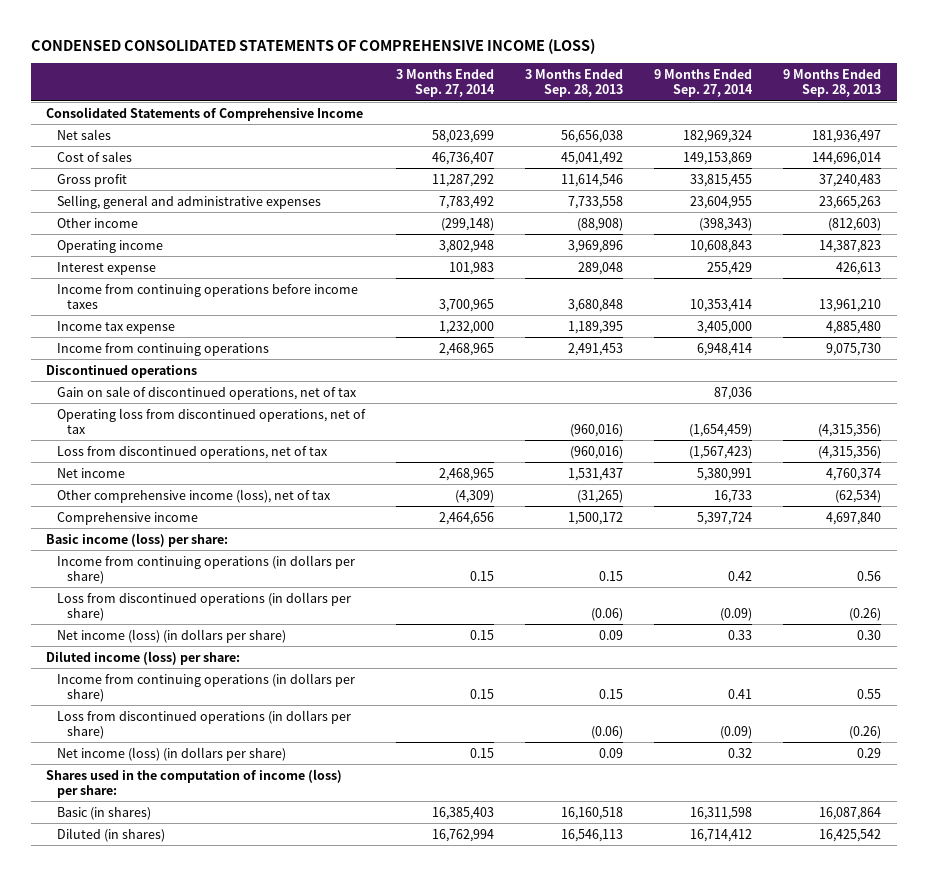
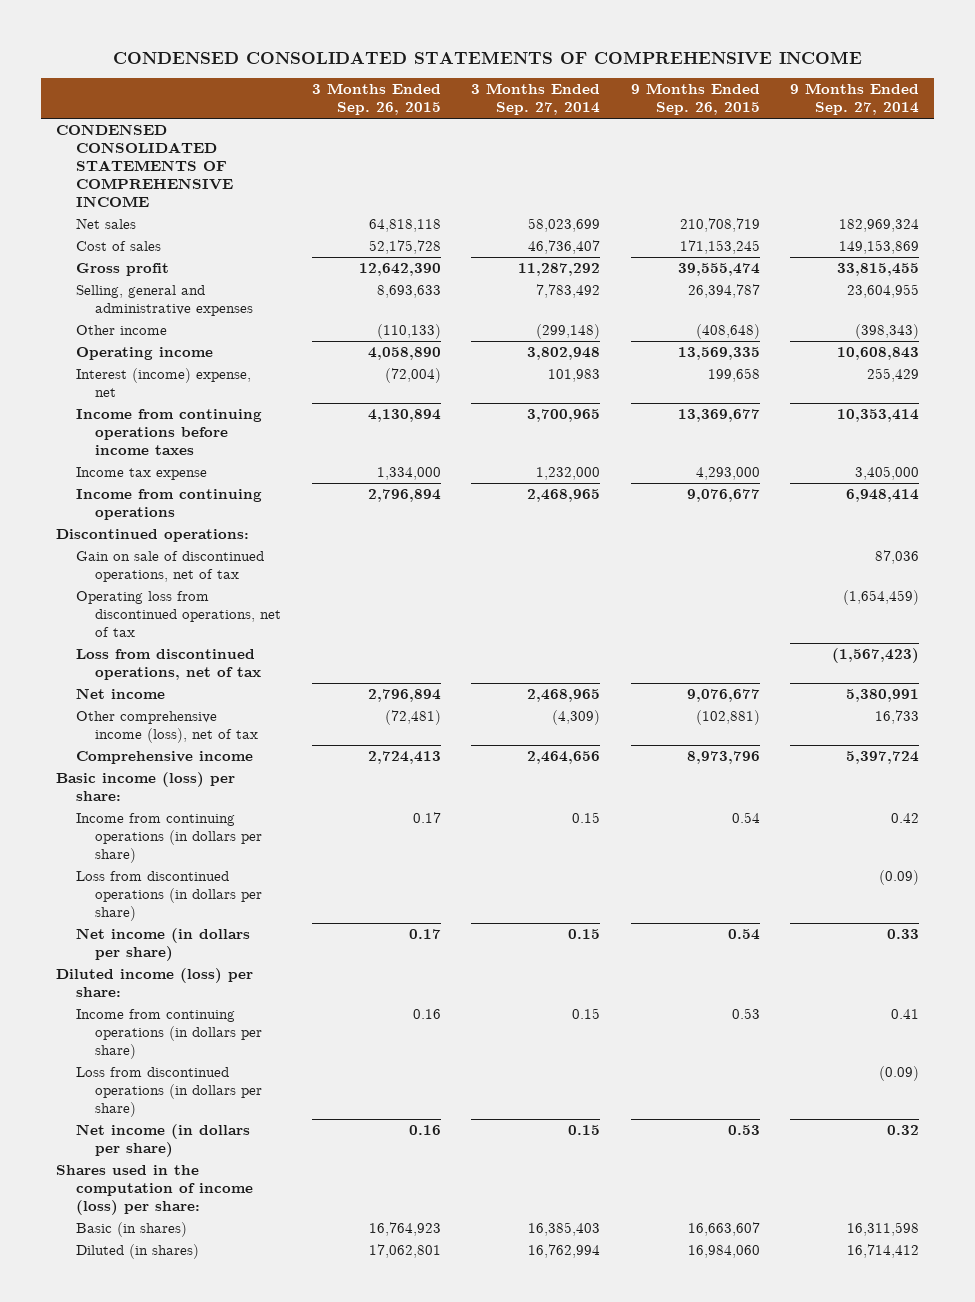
[30,38,595,54] CONDENSED CONSOLIDATED STATEMENTS OF COMPREHENSIVE INCOME (LOSS) -> [112,50,862,64] CONDENSED CONSOLIDATED STATEMENTS OF COMPREHENSIVE INCOME
[525,68,624,98] 3 Months Ended Sep. 28, 2013 -> none
[783,68,882,98] 9 Months Ended Sep. 28, 2013 -> none
none -> [311,83,441,116] 3 Months Ended Sep. 26, 2015
none -> [630,83,760,116] 9 Months Ended Sep. 26, 2015
[46,106,364,121] Consolidated Statements of Comprehensive Income -> [56,124,233,207] CONDENSED CONSOLIDATED STATEMENTS OF COMPREHENSIVE INCOME
[56,261,156,275] Interest expense -> [75,368,251,398] Interest (income) expense, net
[46,364,198,378] Discontinued operations -> [56,529,250,543] Discontinued operations:
[56,628,286,643] Net income (loss) (in dollars per share) -> [75,928,250,962] Net income (in dollars per share)
[56,746,286,761] Net income (loss) (in dollars per share) -> [75,1124,250,1158] Net income (in dollars per share)

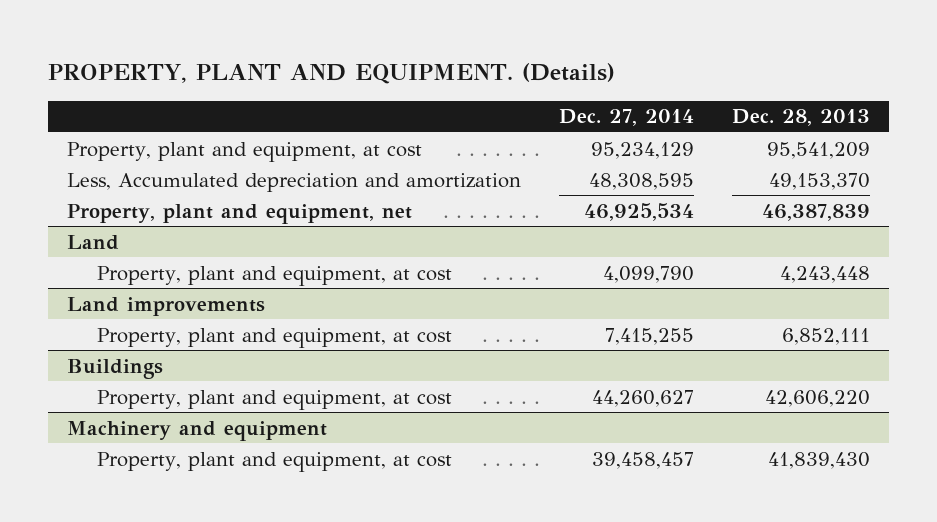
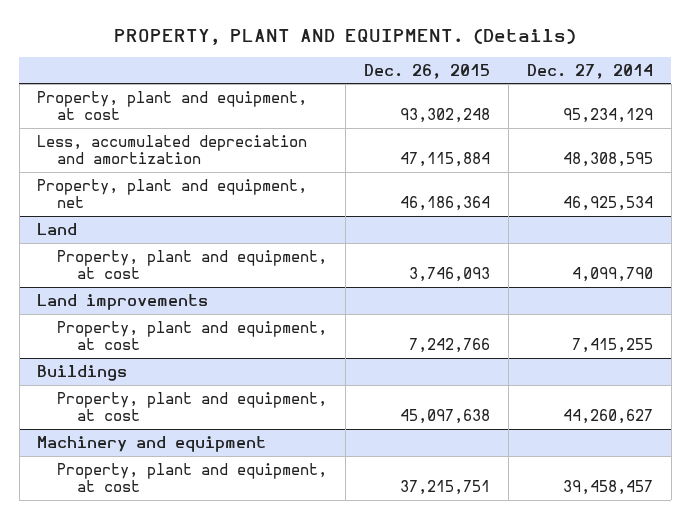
[731,109,870,127] Dec. 28, 2013 -> none
none -> [363,63,490,79] Dec. 26, 2015
[67,172,522,192] Less, Accumulated depreciation and amortization -> [37,134,308,165] Less, accumulated depreciation and amortization

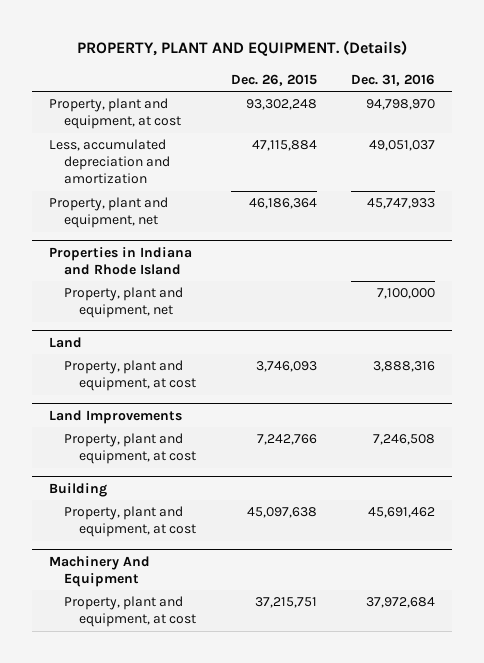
[526,63,653,79] Dec. 27, 2014 -> none
none -> [351,73,436,86] Dec. 31, 2016
none -> [49,246,193,275] Properties in Indiana and Rhode Island
none -> [64,287,184,319] Property, plant and equipment, net
[37,293,209,310] Land improvements -> [49,409,183,424] Land Improvements
[37,364,128,381] Buildings -> [49,482,108,497] Building
[37,435,267,452] Machinery and equipment -> [49,555,151,587] Machinery And Equipment

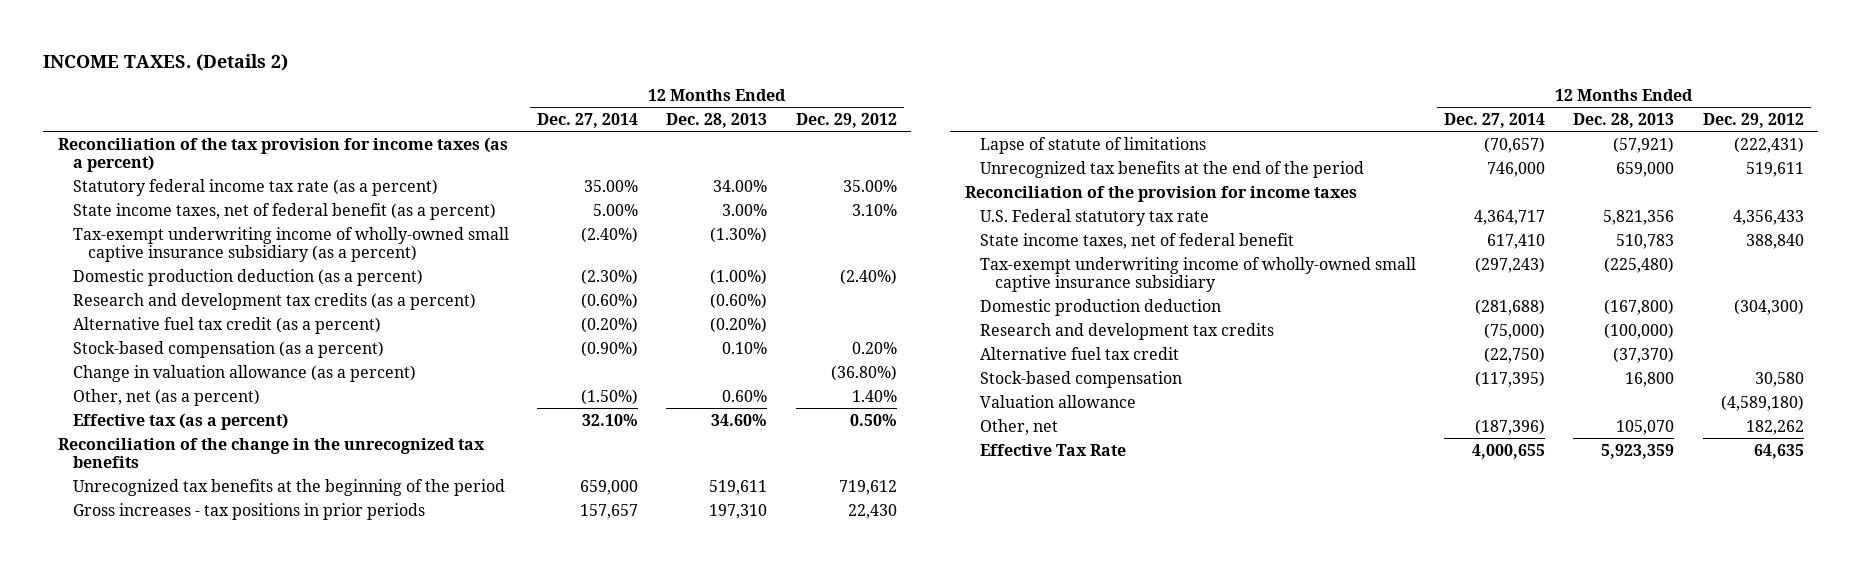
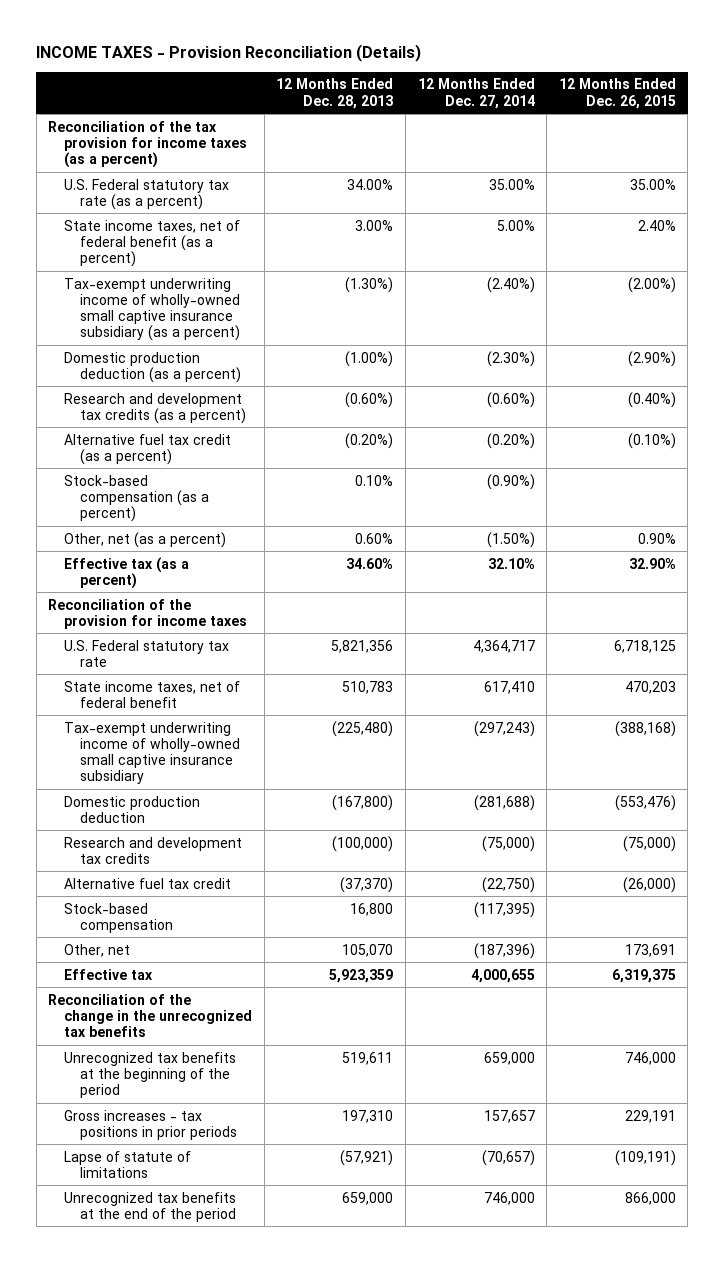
[43,53,289,71] INCOME TAXES. (Details 2) -> [36,43,422,62] INCOME TAXES - Provision Reconciliation (Details)
[795,113,897,129] Dec. 29, 2012 -> none
none -> [558,78,676,109] 12 Months Ended Dec. 26, 2015
[72,178,438,196] Statutory federal income tax rate (as a percent) -> [64,178,230,210] U.S. Federal statutory tax rate (as a percent)
[72,364,416,382] Change in valuation allowance (as a percent) -> none
[979,394,1136,408] Valuation allowance -> none
[979,443,1126,456] Effective Tax Rate -> [64,968,154,980] Effective tax
[57,437,485,468] Reconciliation of the change in the unrecognized tax benefits -> [48,993,253,1038] Reconciliation of the change in the unrecognized tax benefits
[72,478,505,496] Unrecognized tax benefits at the beginning of the period -> [64,1051,237,1099] Unrecognized tax benefits at the beginning of the period
[72,502,425,520] Gross increases - tax positions in prior periods -> [64,1109,238,1140] Gross increases - tax positions in prior periods
[979,136,1206,154] Lapse of statute of limitations -> [64,1150,192,1178] Lapse of statute of limitations
[979,160,1364,178] Unrecognized tax benefits at the end of the period -> [64,1191,237,1222] Unrecognized tax benefits at the end of the period

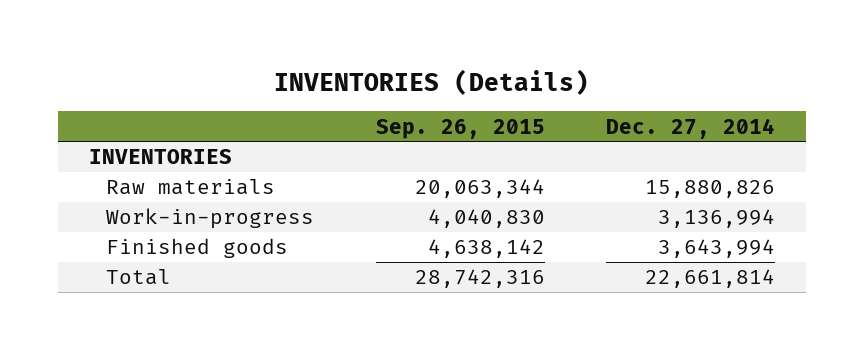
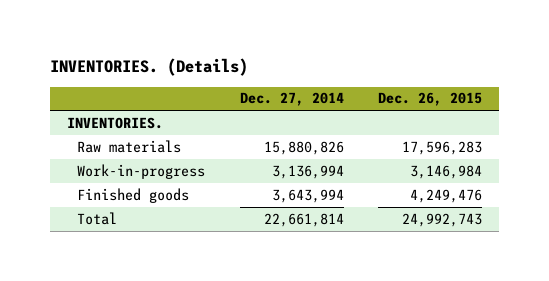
[274,68,590,95] INVENTORIES (Details) -> [49,58,248,77] INVENTORIES. (Details)
[375,118,545,139] Sep. 26, 2015 -> none
none -> [377,92,482,107] Dec. 26, 2015
[89,149,233,165] INVENTORIES -> [66,116,163,129] INVENTORIES.

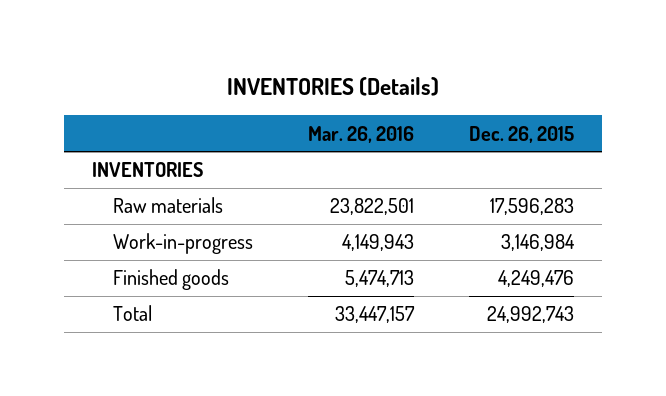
[49,58,248,77] INVENTORIES. (Details) -> [227,77,440,97] INVENTORIES (Details)
[239,92,344,107] Dec. 27, 2014 -> none
none -> [308,125,415,143] Mar. 26, 2016
[66,116,163,129] INVENTORIES. -> [91,162,203,178] INVENTORIES

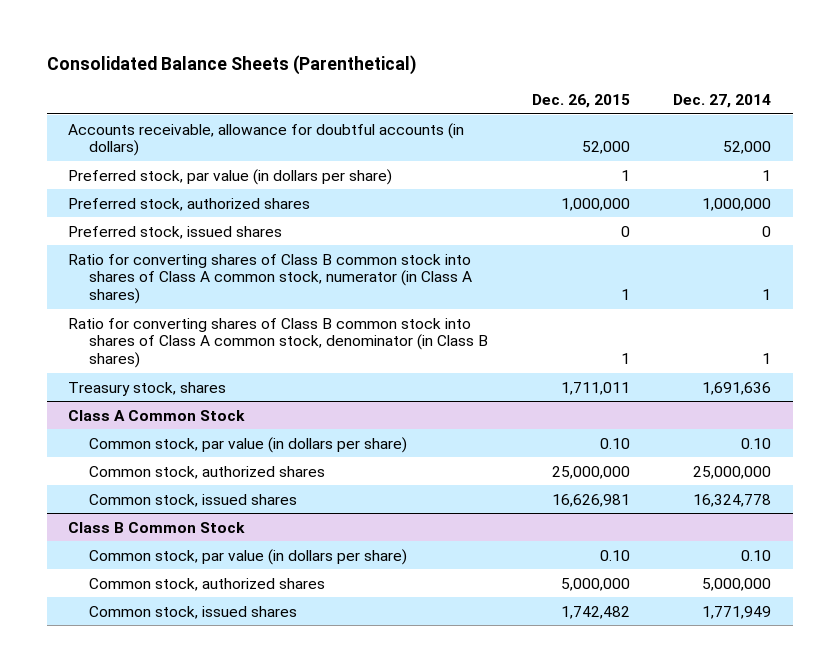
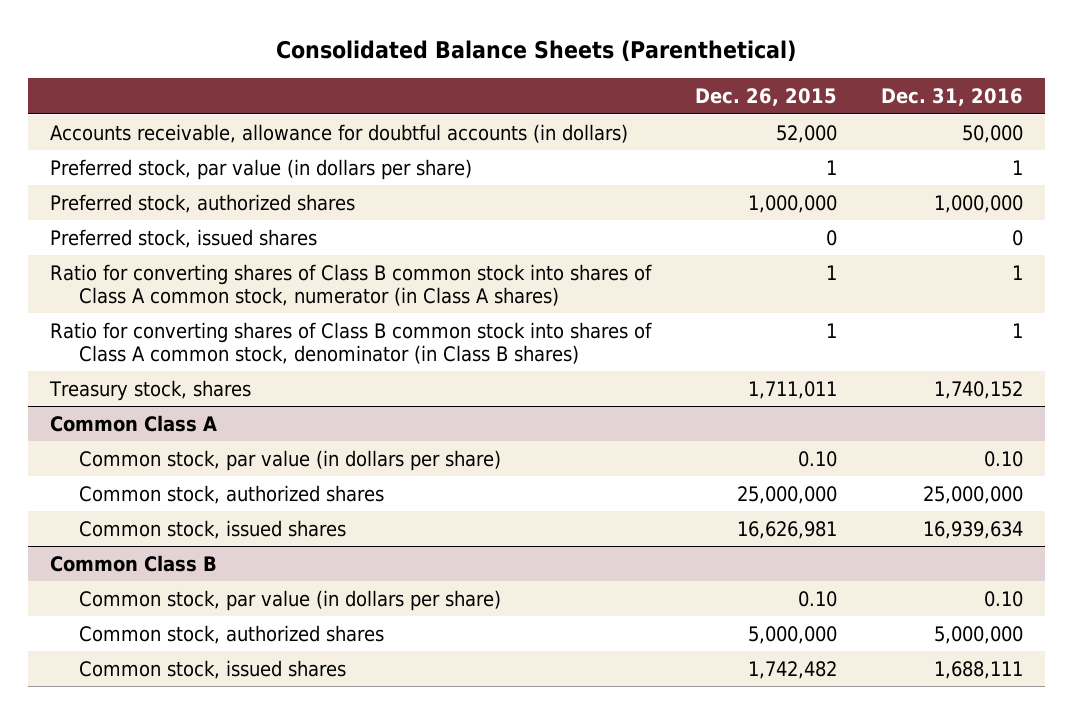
[673,94,772,109] Dec. 27, 2014 -> none
none -> [880,88,1023,107] Dec. 31, 2016
[68,409,246,421] Class A Common Stock -> [49,414,217,432] Common Class A
[68,521,246,533] Class B Common Stock -> [49,554,217,572] Common Class B

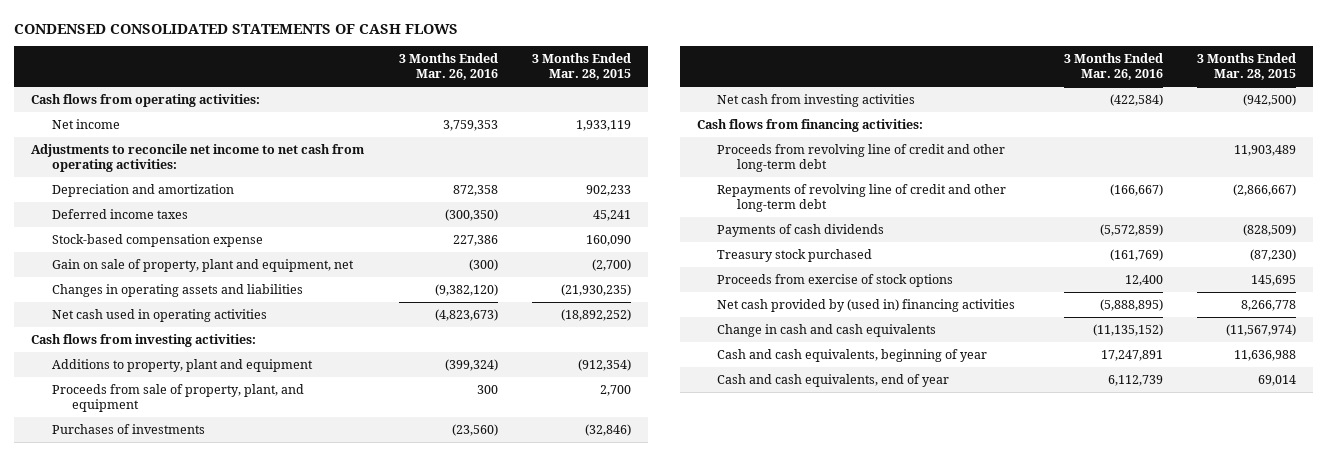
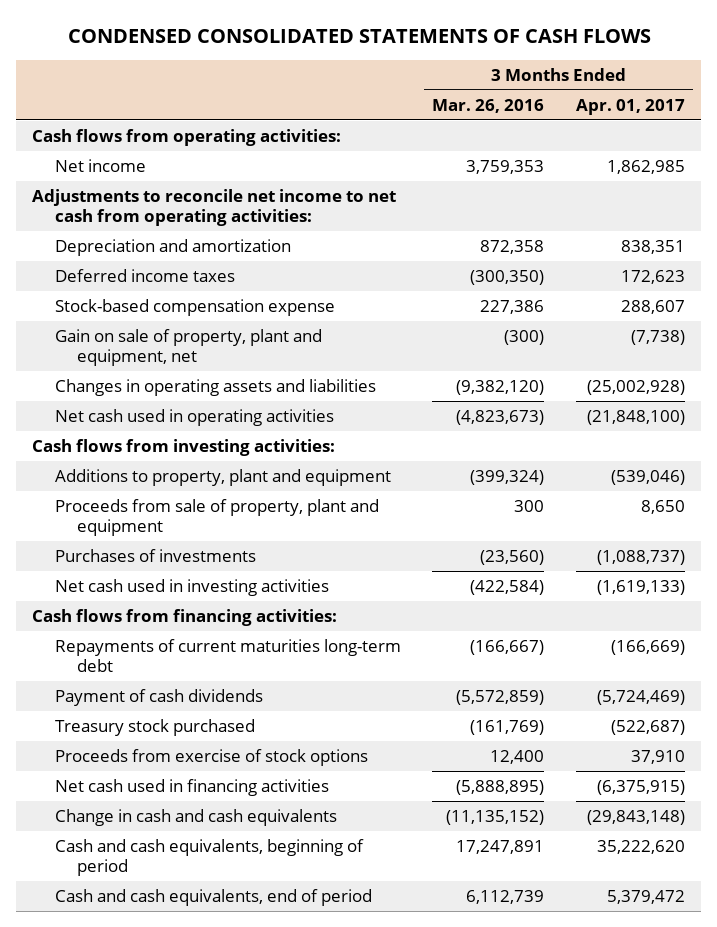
[532,53,632,81] 3 Months Ended Mar. 28, 2015 -> none
none -> [576,98,686,115] Apr. 01, 2017
[51,384,304,413] Proceeds from sale of property, plant, and equipment -> [54,499,379,537] Proceeds from sale of property, plant and equipment
[716,94,915,108] Net cash from investing activities -> [54,579,329,597] Net cash used in investing activities
[716,144,1005,173] Proceeds from revolving line of credit and other long-term debt -> none
[716,184,1006,213] Repayments of revolving line of credit and other long-term debt -> [54,639,401,673] Repayments of current maturities long-term debt
[716,224,884,238] Payments of cash dividends -> [54,689,263,707] Payment of cash dividends
[716,299,1015,313] Net cash provided by (used in) financing activities -> [54,779,329,797] Net cash used in financing activities
[716,349,987,363] Cash and cash equivalents, beginning of year -> [54,839,364,877] Cash and cash equivalents, beginning of period
[716,374,949,388] Cash and cash equivalents, end of year -> [54,889,372,907] Cash and cash equivalents, end of period

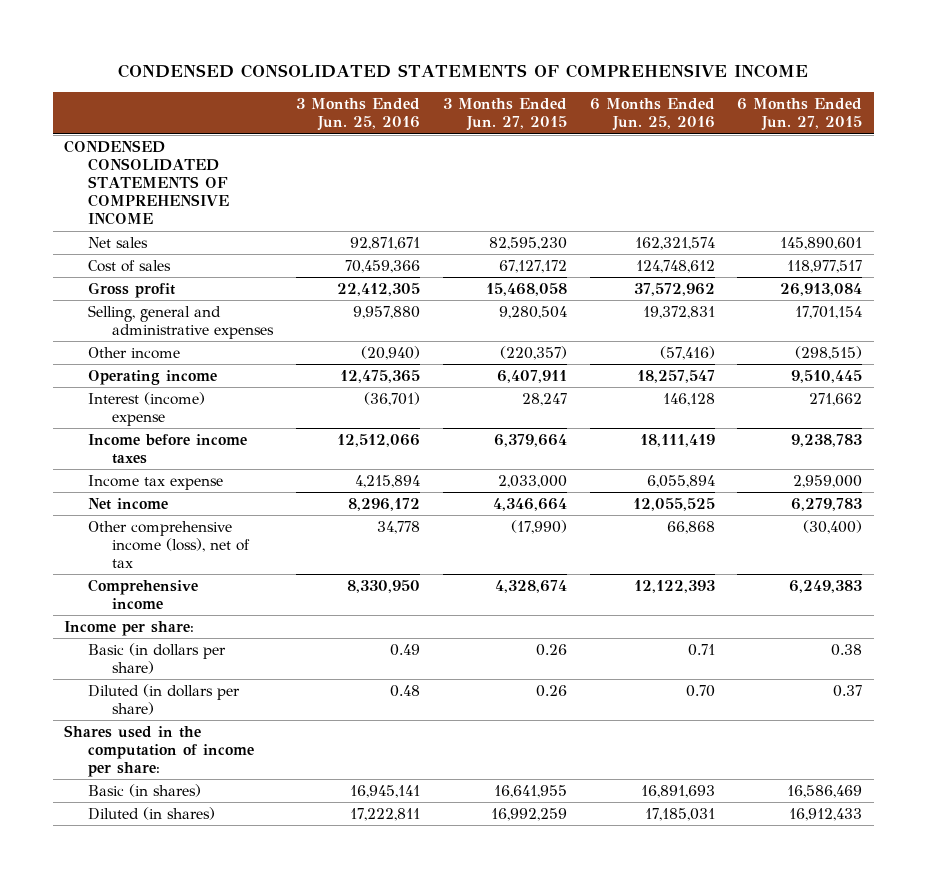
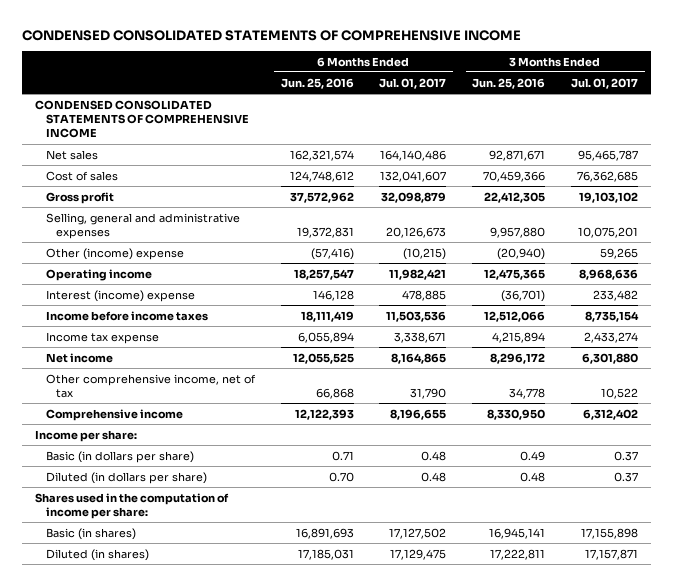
[442,98,567,132] 3 Months Ended Jun. 27, 2015 -> none
[737,98,863,132] 6 Months Ended Jun. 27, 2015 -> none
none -> [379,77,447,89] Jul. 01, 2017
none -> [571,77,639,89] Jul. 01, 2017
[88,346,181,359] Other income -> [45,247,184,260] Other (income) expense
[88,520,251,569] Other comprehensive income (loss), net of tax -> [45,373,256,399] Other comprehensive income, net of tax

